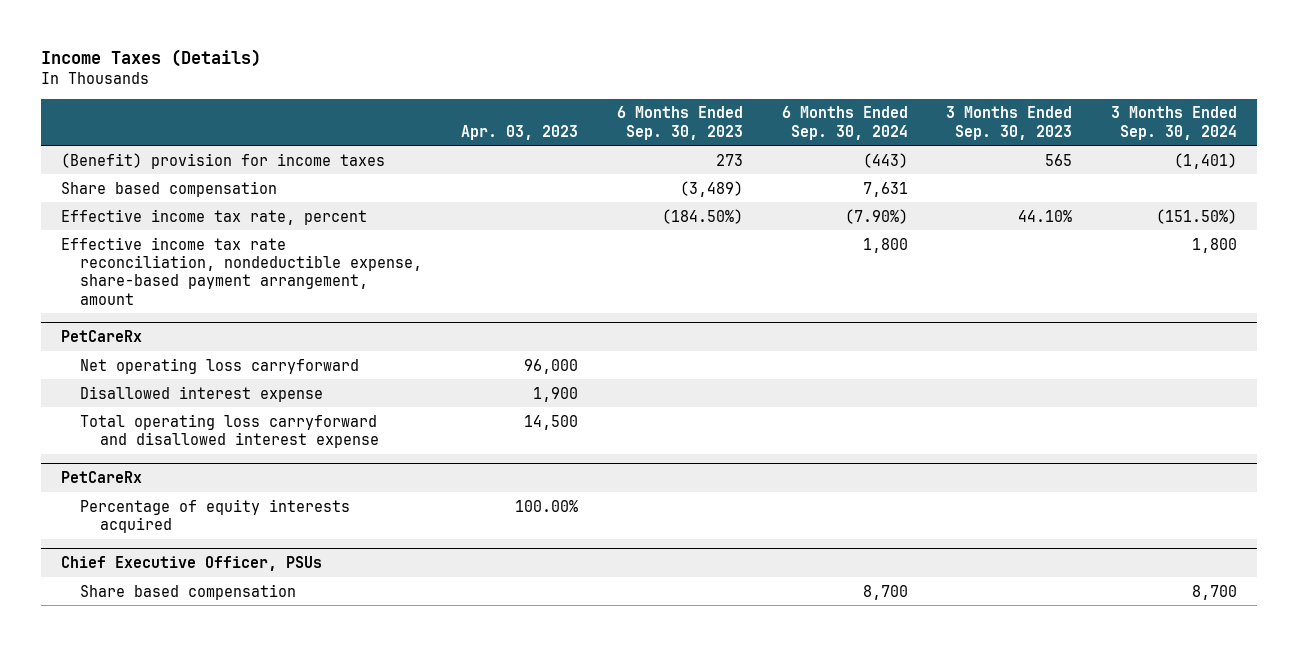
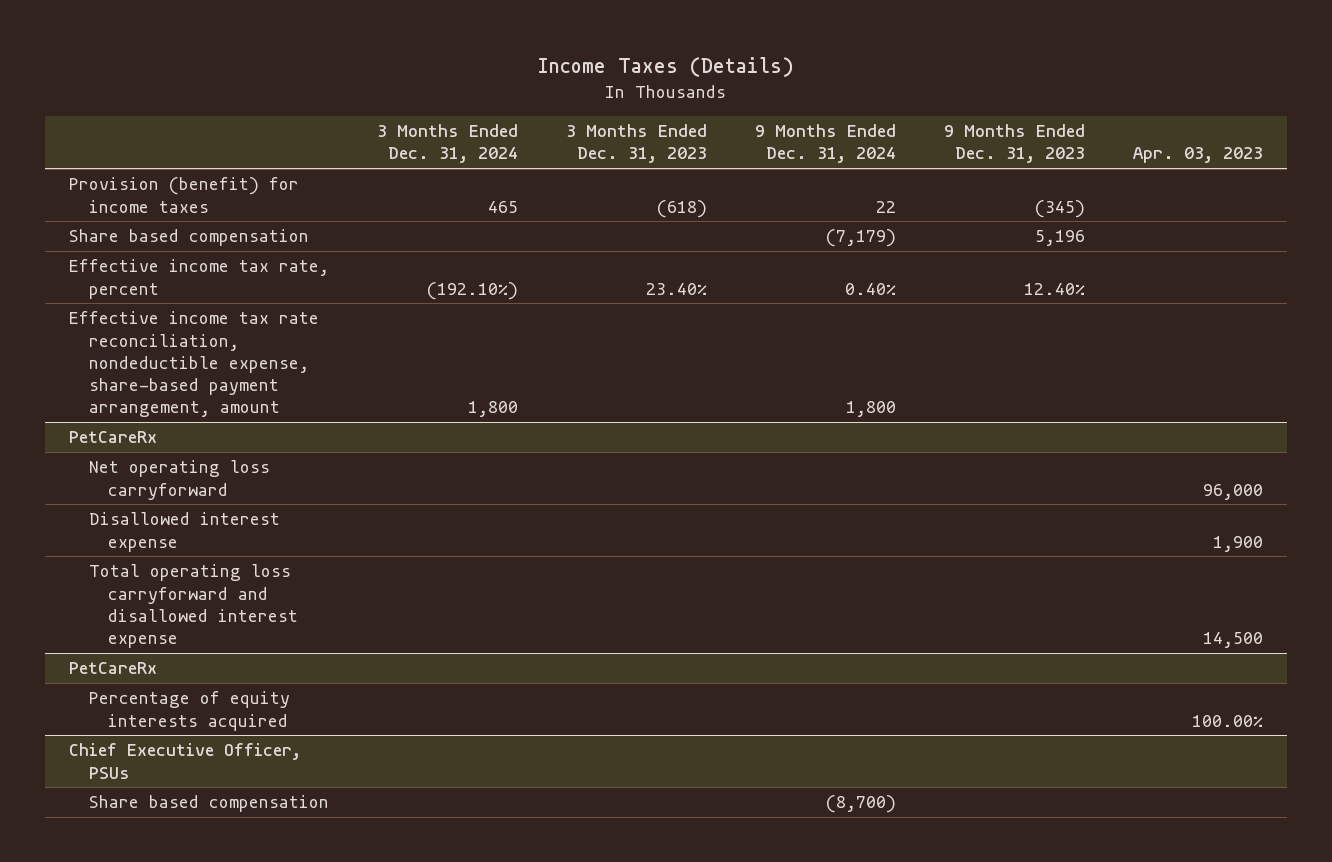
[616,106,743,140] 6 Months Ended Sep. 30, 2023 -> none
[781,106,908,140] 6 Months Ended Sep. 30, 2024 -> none
[946,106,1073,140] 3 Months Ended Sep. 30, 2023 -> none
[1111,106,1238,140] 3 Months Ended Sep. 30, 2024 -> none
none -> [377,124,519,164] 3 Months Ended Dec. 31, 2024
none -> [566,124,708,164] 3 Months Ended Dec. 31, 2023
none -> [755,124,897,164] 9 Months Ended Dec. 31, 2024
none -> [943,124,1085,164] 9 Months Ended Dec. 31, 2023
[60,152,385,169] (Benefit) provision for income taxes -> [69,177,300,213] Provision (benefit) for income taxes

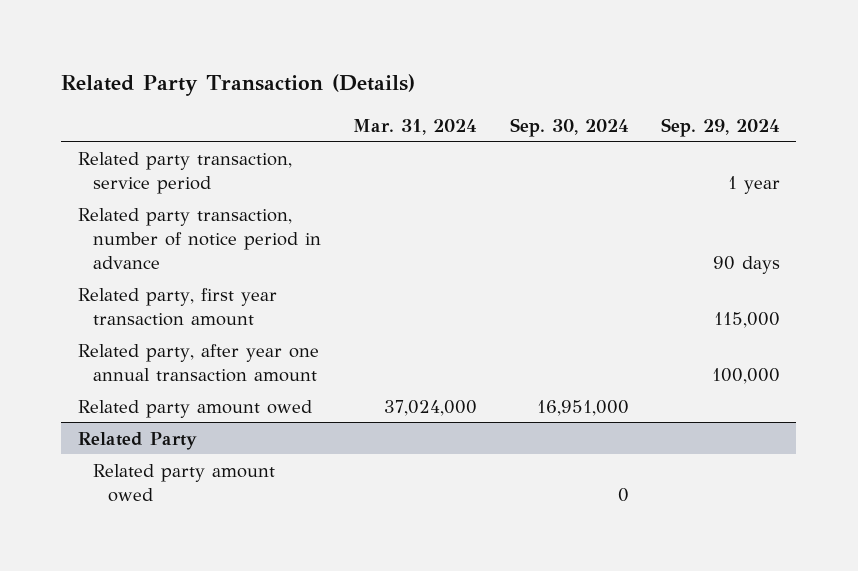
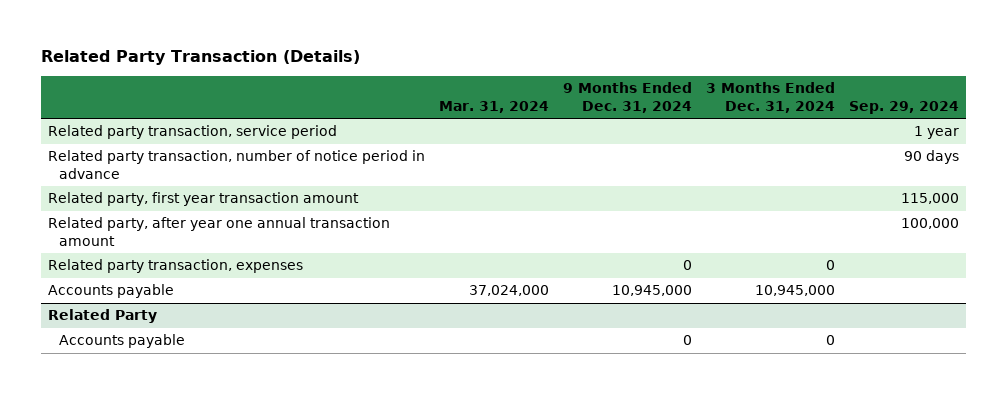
[509,117,629,137] Sep. 30, 2024 -> none
none -> [562,82,692,114] 9 Months Ended Dec. 31, 2024
none -> [705,82,835,114] 3 Months Ended Dec. 31, 2024
none -> [47,259,303,274] Related party transaction, expenses
[77,399,312,418] Related party amount owed -> [47,284,174,299] Accounts payable
[92,463,275,502] Related party amount owed -> [58,334,185,349] Accounts payable

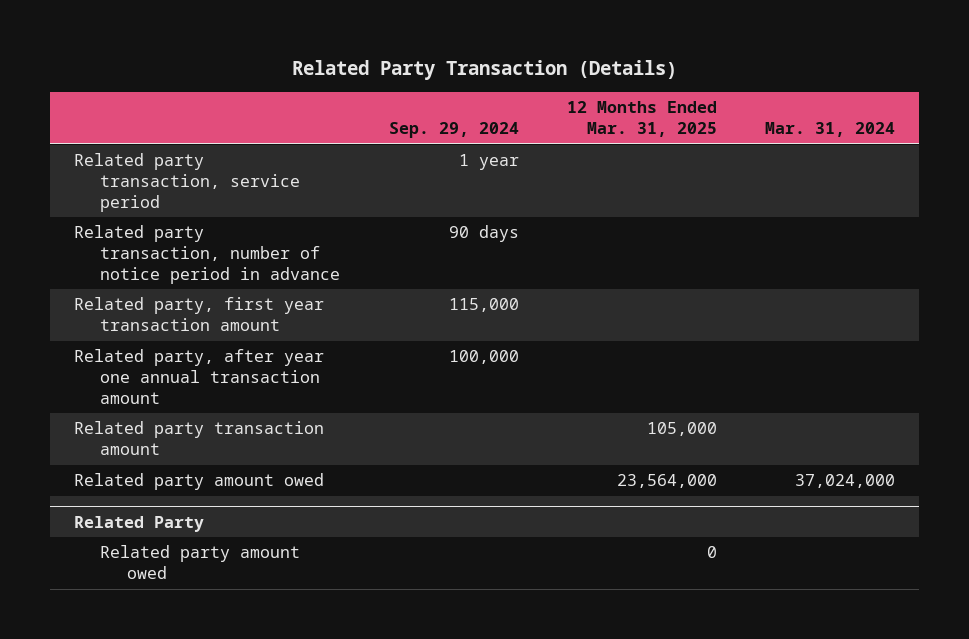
[562,82,692,114] 9 Months Ended Dec. 31, 2024 -> none
[705,82,835,114] 3 Months Ended Dec. 31, 2024 -> none
none -> [567,101,718,137] 12 Months Ended Mar. 31, 2025
[47,259,303,274] Related party transaction, expenses -> [74,421,325,456] Related party transaction amount
[47,284,174,299] Accounts payable -> [74,473,325,491] Related party amount owed
[58,334,185,349] Accounts payable -> [100,545,301,580] Related party amount owed

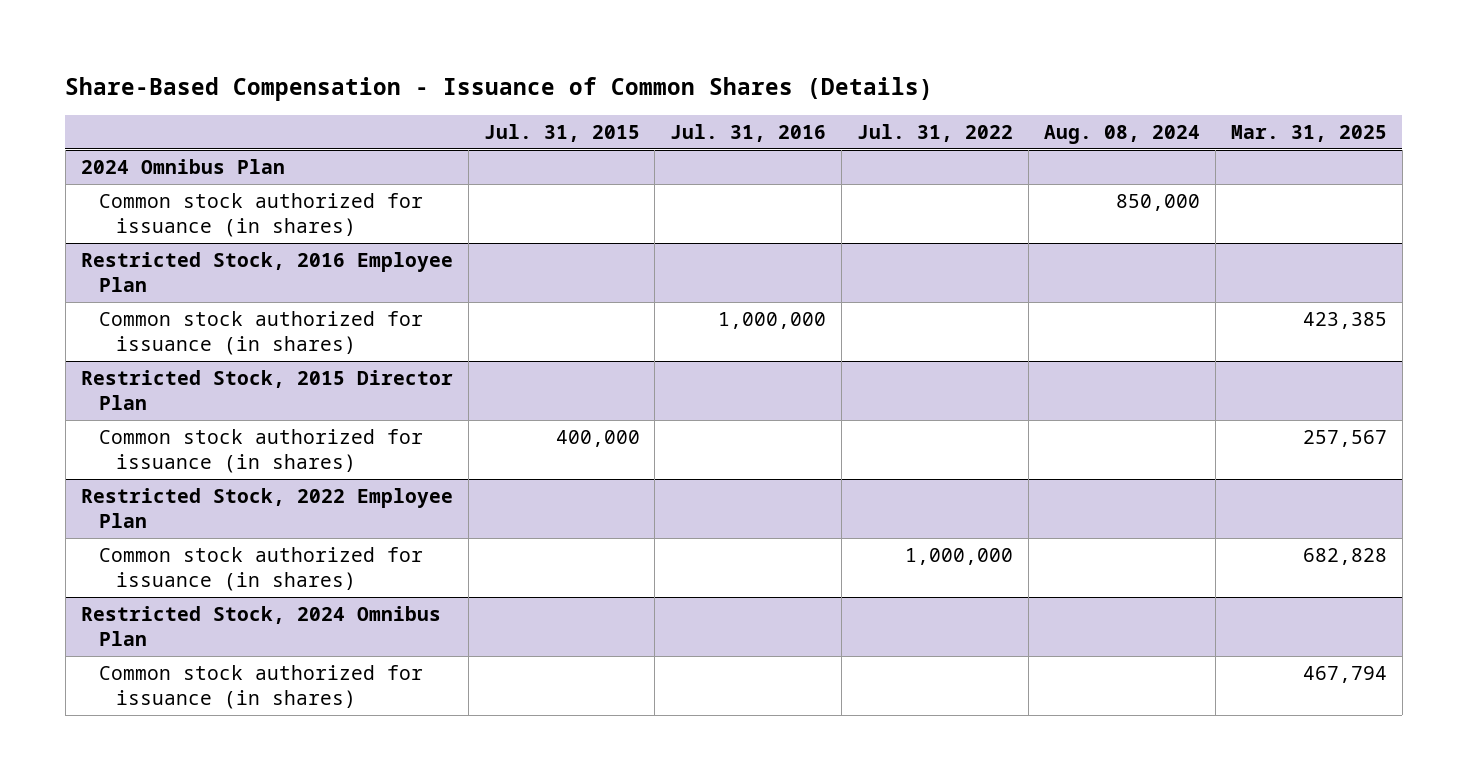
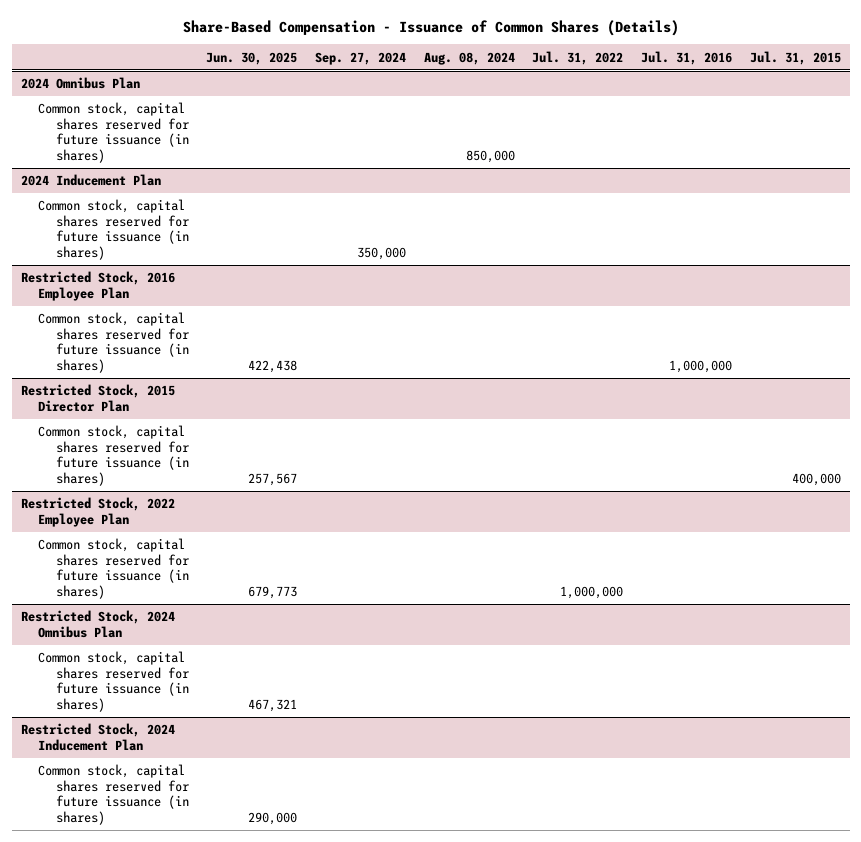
[1230,124,1387,142] Mar. 31, 2025 -> none
none -> [206,51,298,65] Jun. 30, 2025
none -> [315,51,407,65] Sep. 27, 2024
[98,192,423,237] Common stock authorized for issuance (in shares) -> [38,102,189,163] Common stock, capital shares reserved for future issuance (in shares)
none -> [20,174,161,187] 2024 Inducement Plan
none -> [38,199,189,260] Common stock, capital shares reserved for future issuance (in shares)
[98,310,423,355] Common stock authorized for issuance (in shares) -> [38,312,189,373] Common stock, capital shares reserved for future issuance (in shares)
[98,428,423,473] Common stock authorized for issuance (in shares) -> [38,425,189,486] Common stock, capital shares reserved for future issuance (in shares)
[98,546,423,591] Common stock authorized for issuance (in shares) -> [38,538,189,599] Common stock, capital shares reserved for future issuance (in shares)
[98,664,423,709] Common stock authorized for issuance (in shares) -> [38,651,189,712] Common stock, capital shares reserved for future issuance (in shares)
none -> [20,723,175,751] Restricted Stock, 2024 Inducement Plan
none -> [38,764,189,825] Common stock, capital shares reserved for future issuance (in shares)

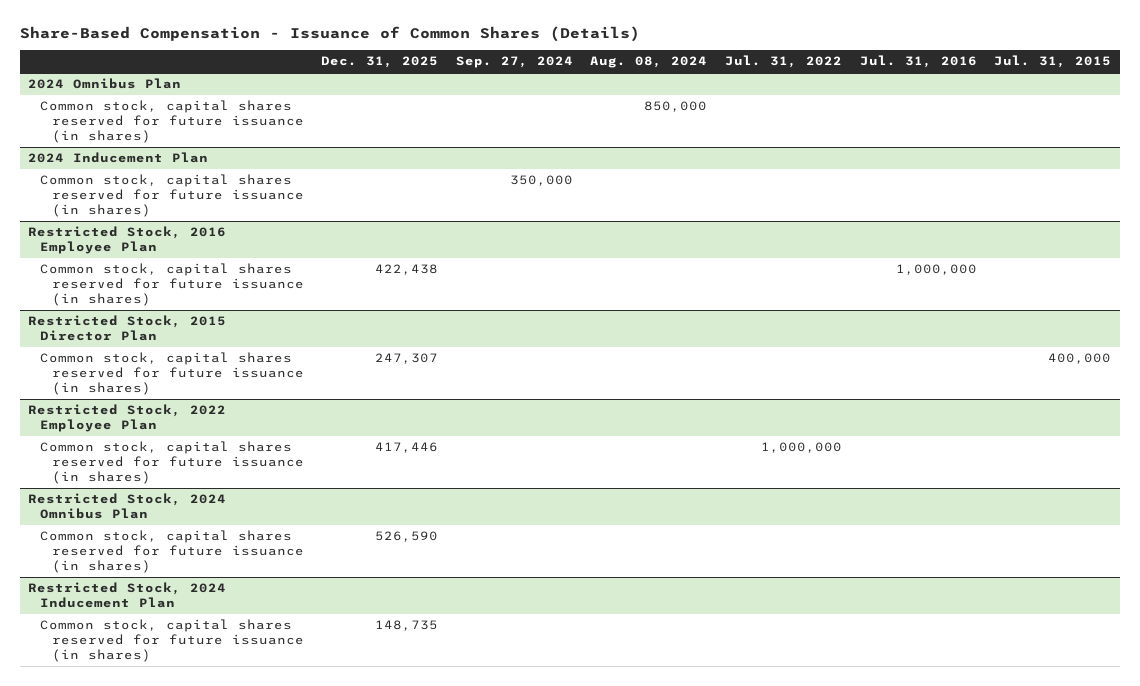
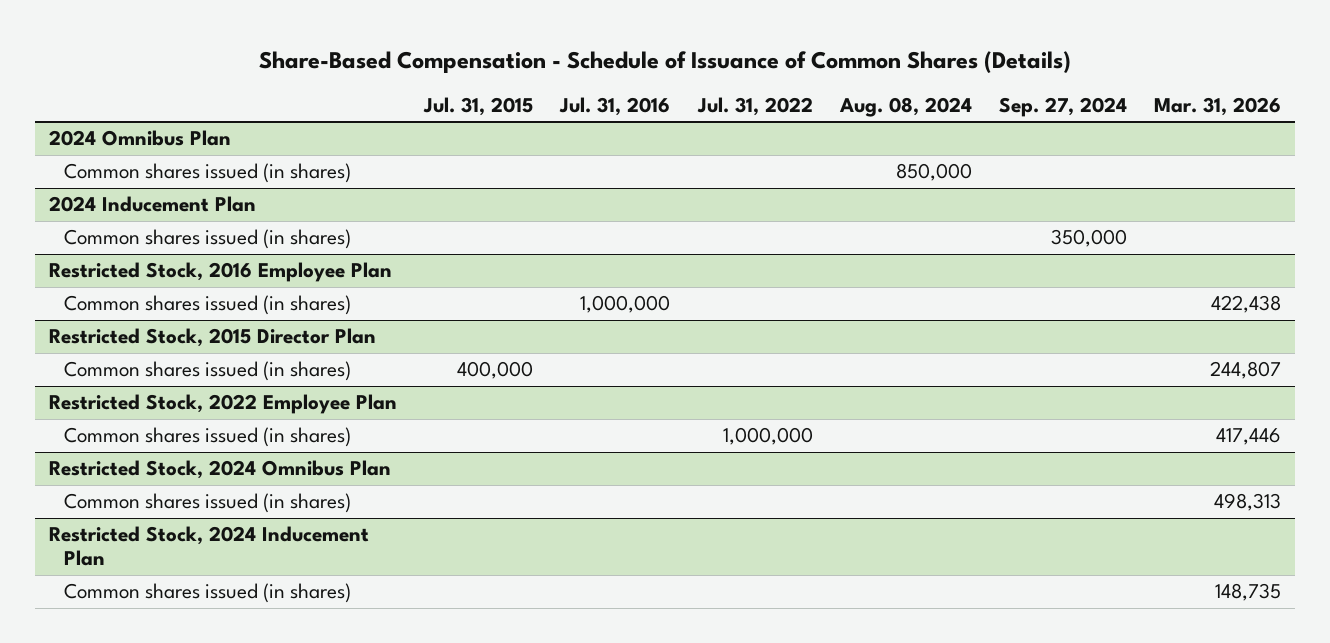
[19,26,640,43] Share-Based Compensation - Issuance of Common Shares (Details) -> [259,50,1072,73] Share-Based Compensation - Schedule of Issuance of Common Shares (Details)
[321,56,439,69] Dec. 31, 2025 -> none
none -> [1154,96,1282,116] Mar. 31, 2026
[40,100,304,144] Common stock, capital shares reserved for future issuance (in shares) -> [64,163,352,184] Common shares issued (in shares)
[40,174,304,218] Common stock, capital shares reserved for future issuance (in shares) -> [64,229,352,250] Common shares issued (in shares)
[40,263,304,307] Common stock, capital shares reserved for future issuance (in shares) -> [64,295,352,316] Common shares issued (in shares)
[40,352,304,396] Common stock, capital shares reserved for future issuance (in shares) -> [64,361,352,382] Common shares issued (in shares)
[40,441,304,485] Common stock, capital shares reserved for future issuance (in shares) -> [64,427,352,448] Common shares issued (in shares)
[40,530,304,574] Common stock, capital shares reserved for future issuance (in shares) -> [64,493,352,514] Common shares issued (in shares)
[40,619,304,663] Common stock, capital shares reserved for future issuance (in shares) -> [64,583,352,604] Common shares issued (in shares)

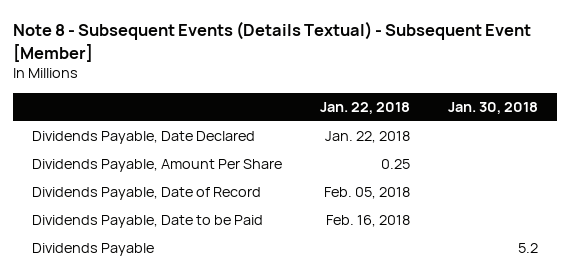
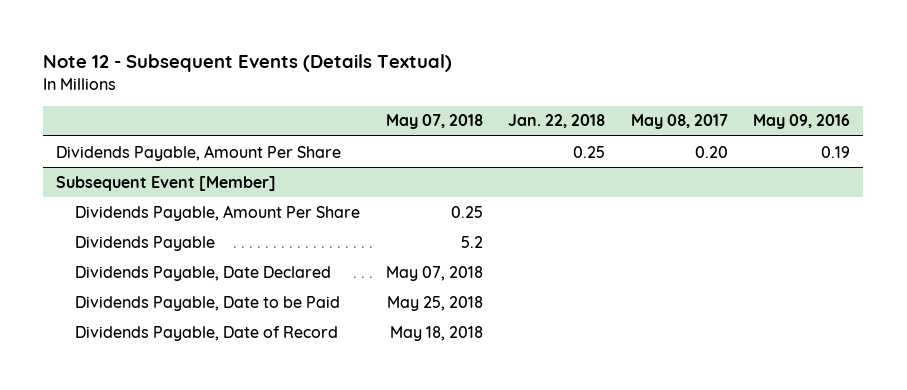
[13,20,532,62] Note 8 - Subsequent Events (Details Textual) - Subsequent Event [Member] -> [43,54,453,73] Note 12 - Subsequent Events (Details Textual)
[448,101,539,114] Jan. 30, 2018 -> none
none -> [385,114,483,130] May 07, 2018
none -> [630,114,728,130] May 08, 2017
none -> [753,114,851,130] May 09, 2016
[32,131,256,145] Dividends Payable, Date Declared -> none
[32,187,262,201] Dividends Payable, Date of Record -> none
[32,215,264,229] Dividends Payable, Date to be Paid -> none
[32,243,155,257] Dividends Payable -> none
none -> [56,175,277,191] Subsequent Event [Member]
none -> [75,204,361,221] Dividends Payable, Amount Per Share
none -> [75,235,216,251] Dividends Payable
none -> [75,265,332,281] Dividends Payable, Date Declared
none -> [75,295,341,311] Dividends Payable, Date to be Paid
none -> [75,325,339,341] Dividends Payable, Date of Record

